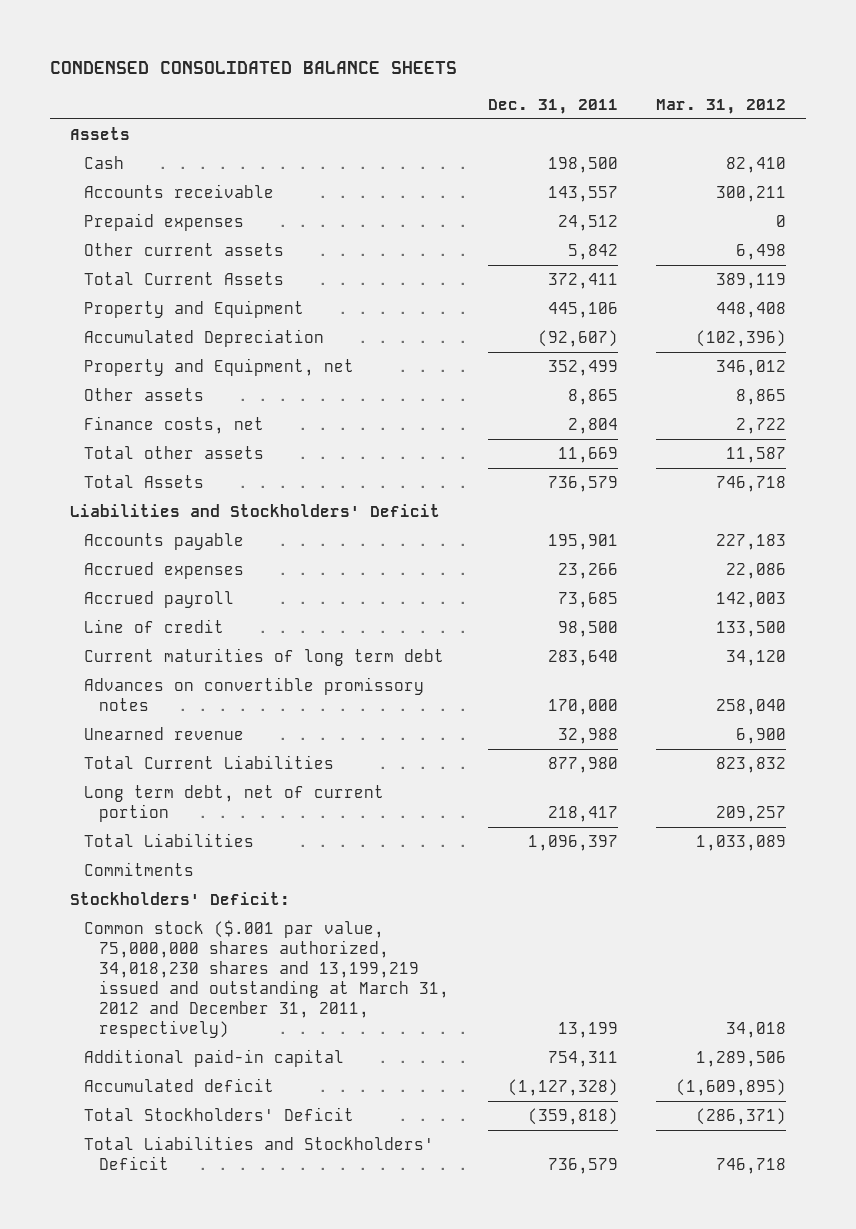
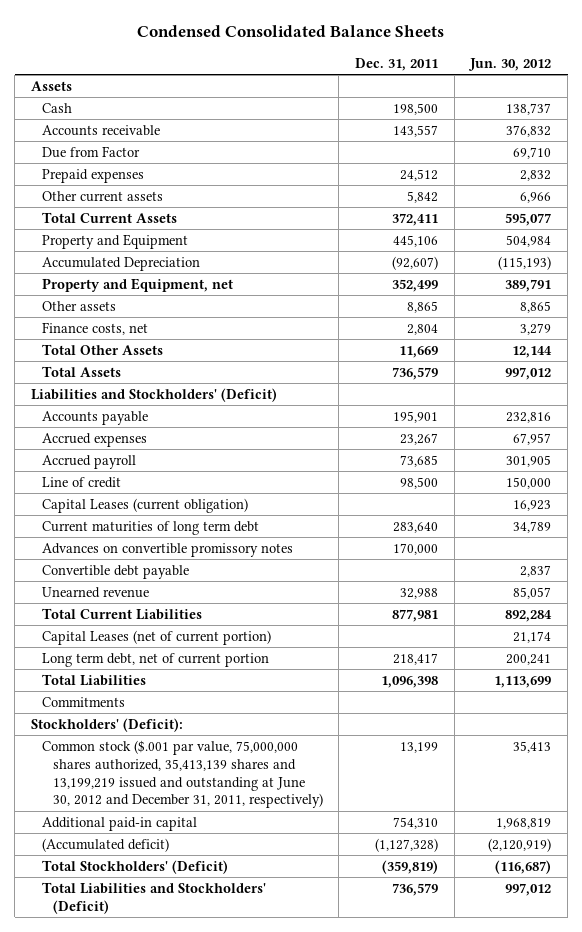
[50,61,458,75] CONDENSED CONSOLIDATED BALANCE SHEETS -> [137,25,445,38] Condensed Consolidated Balance Sheets
[656,98,787,114] Mar. 31, 2012 -> none
none -> [468,57,552,71] Jun. 30, 2012
none -> [41,145,140,158] Due from Factor
[84,445,265,459] Total other assets -> [41,343,163,355] Total Other Assets
[69,503,440,517] Liabilities and Stockholders' Deficit -> [30,387,277,402] Liabilities and Stockholders' (Deficit)
[557,562,618,579] 23,266 -> [400,432,439,445] 23,267
none -> [41,497,248,513] Capital Leases (current obligation)
none -> [41,564,189,579] Convertible debt payable
[547,756,618,773] 877,980 -> [392,608,439,622] 877,981
none -> [41,629,271,645] Capital Leases (net of current portion)
[527,834,618,851] 1,096,397 -> [381,675,439,688] 1,096,398
[69,891,290,905] Stockholders' Deficit: -> [30,717,183,732] Stockholders' (Deficit):
[84,919,449,1038] Common stock ($.001 par value, 75,000,000 shares authorized, 34,018,230 shares and 13,199,219 issued and outstanding at March 31, 2012 and December 31, 2011, respectively) -> [41,739,323,809] Common stock ($.001 par value, 75,000,000 shares authorized, 35,413,139 shares and 13,199,219 issued and outstanding at June 30, 2012 and December 31, 2011, respectively)
[547,1050,618,1067] 754,311 -> [393,816,439,829] 754,310
[84,1077,275,1092] Accumulated deficit -> [41,837,169,852] (Accumulated deficit)
[84,1106,355,1121] Total Stockholders' Deficit -> [41,859,228,874] Total Stockholders' (Deficit)
[527,1107,618,1125] (359,818) -> [382,859,439,874] (359,819)
[84,1135,435,1170] Total Liabilities and Stockholders' Deficit -> [41,881,266,914] Total Liabilities and Stockholders' (Deficit)

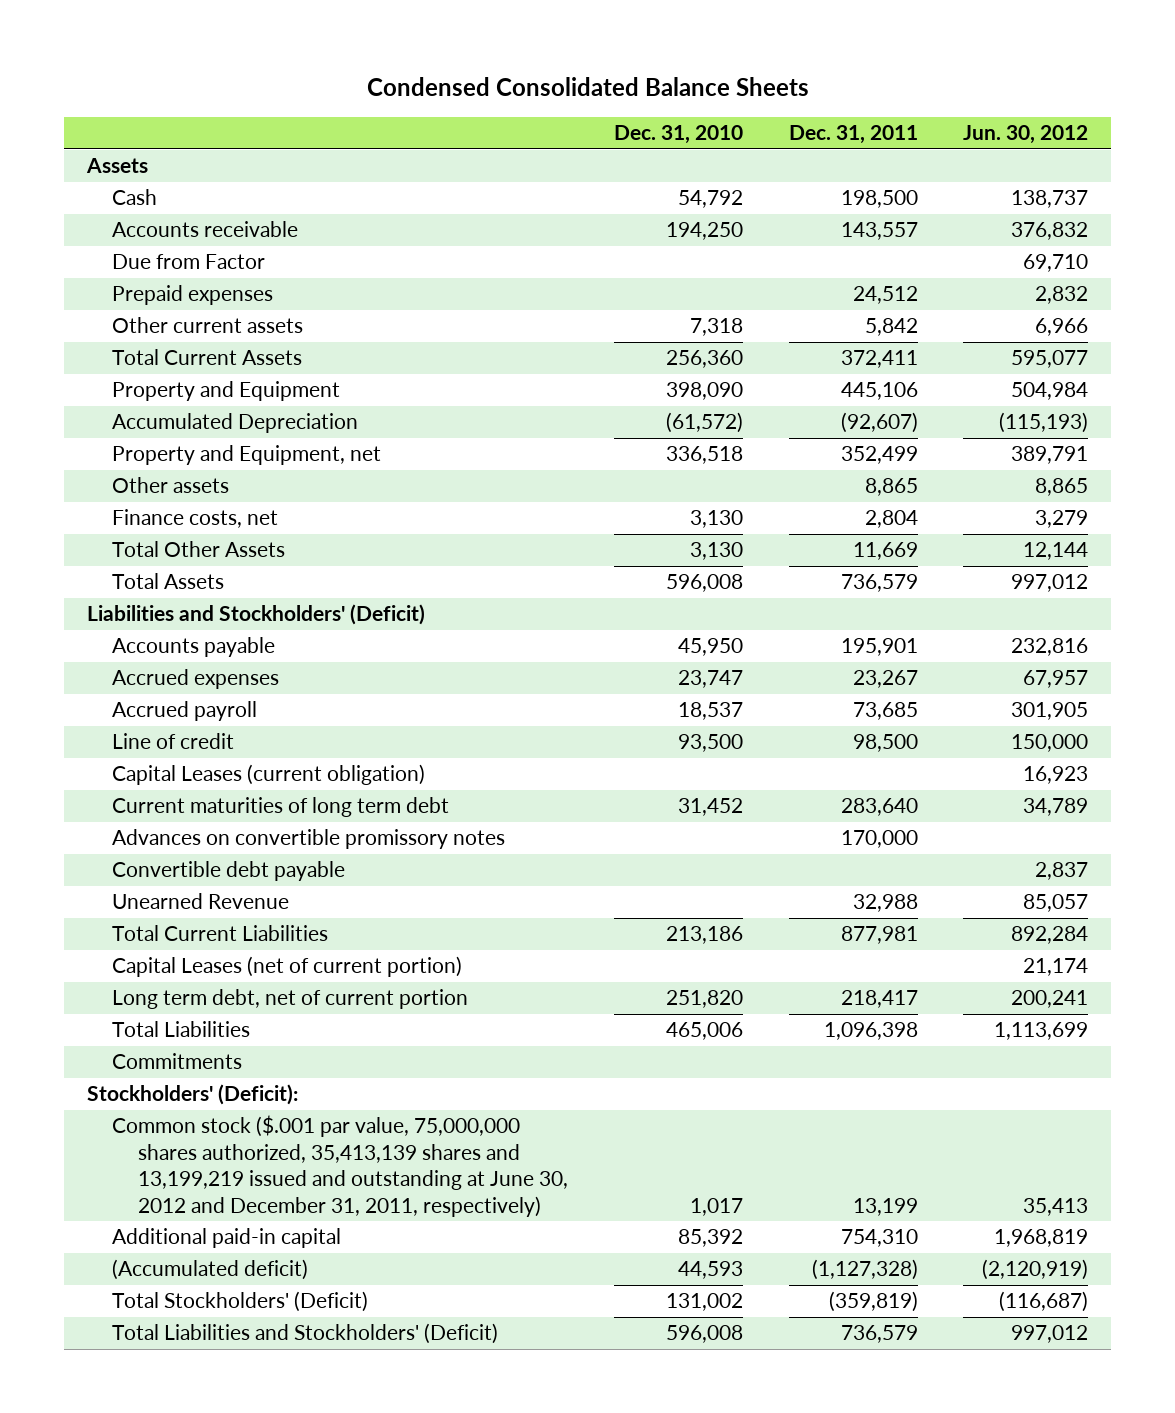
none -> [613,125,743,145] Dec. 31, 2010
[41,586,149,598] Unearned revenue -> [112,893,290,910] Unearned Revenue

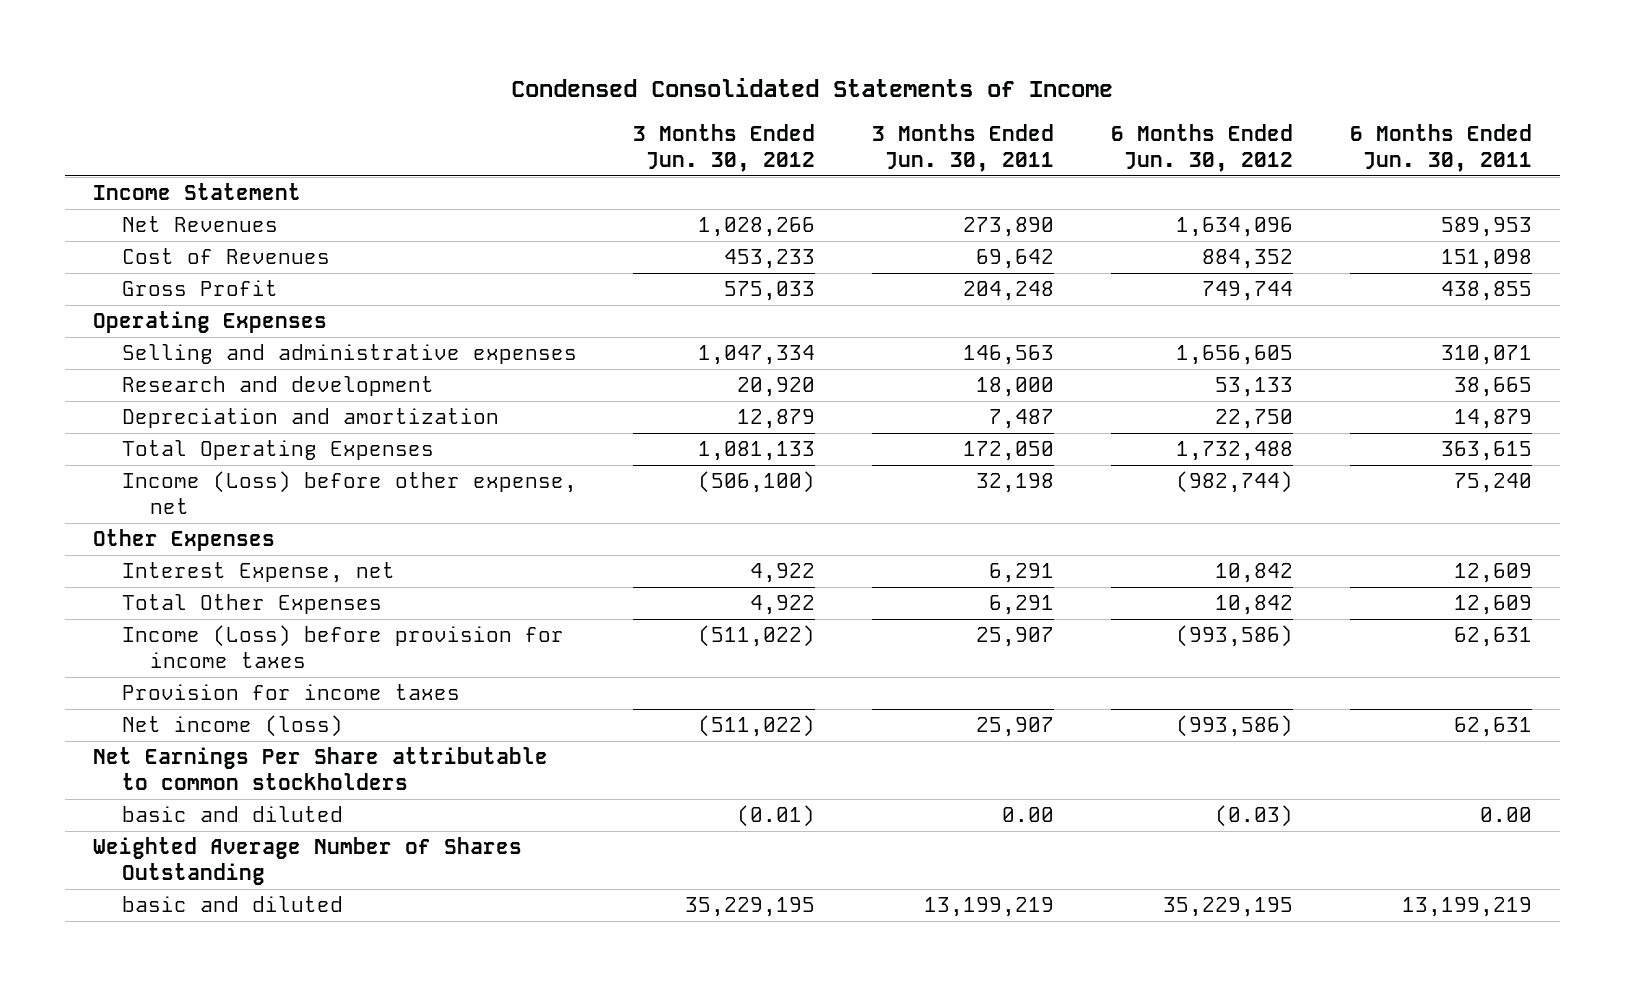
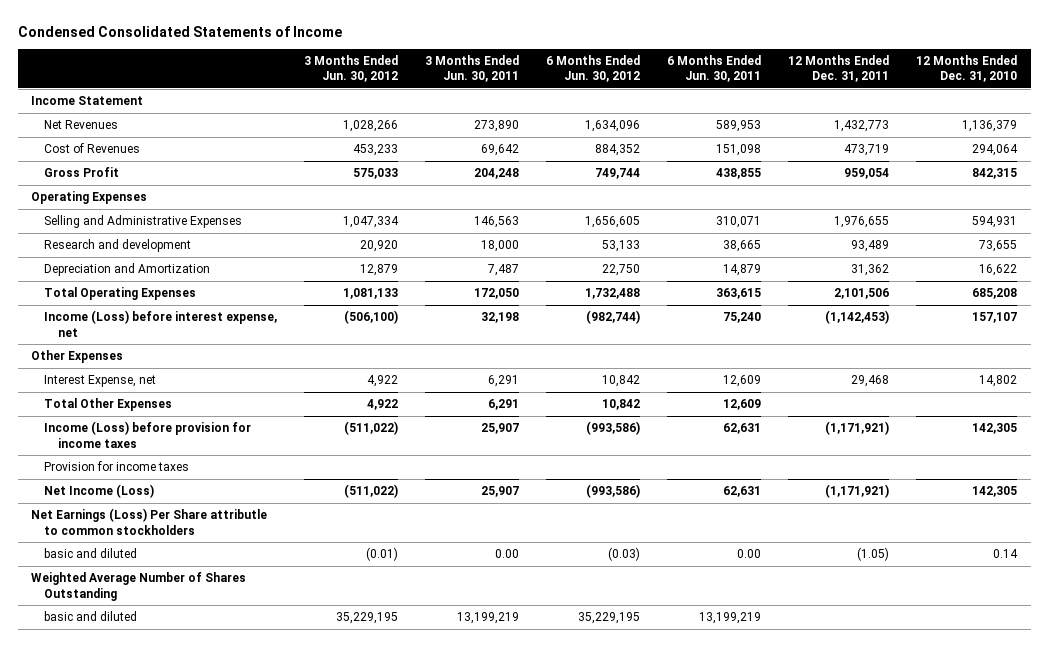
none -> [788,54,890,83] 12 Months Ended Dec. 31, 2011
none -> [916,54,1018,83] 12 Months Ended Dec. 31, 2010
[121,344,577,365] Selling and administrative expenses -> [44,215,243,229] Selling and Administrative Expenses
[121,408,499,429] Depreciation and amortization -> [44,263,211,277] Depreciation and Amortization
[121,471,577,514] Income (Loss) before other expense, net -> [44,310,278,337] Income (Loss) before interest expense, net
[121,715,343,738] Net income (loss) -> [44,484,155,499] Net Income (Loss)
[93,747,549,790] Net Earnings Per Share attributable to common stockholders -> [31,508,268,535] Net Earnings (Loss) Per Share attributle to common stockholders

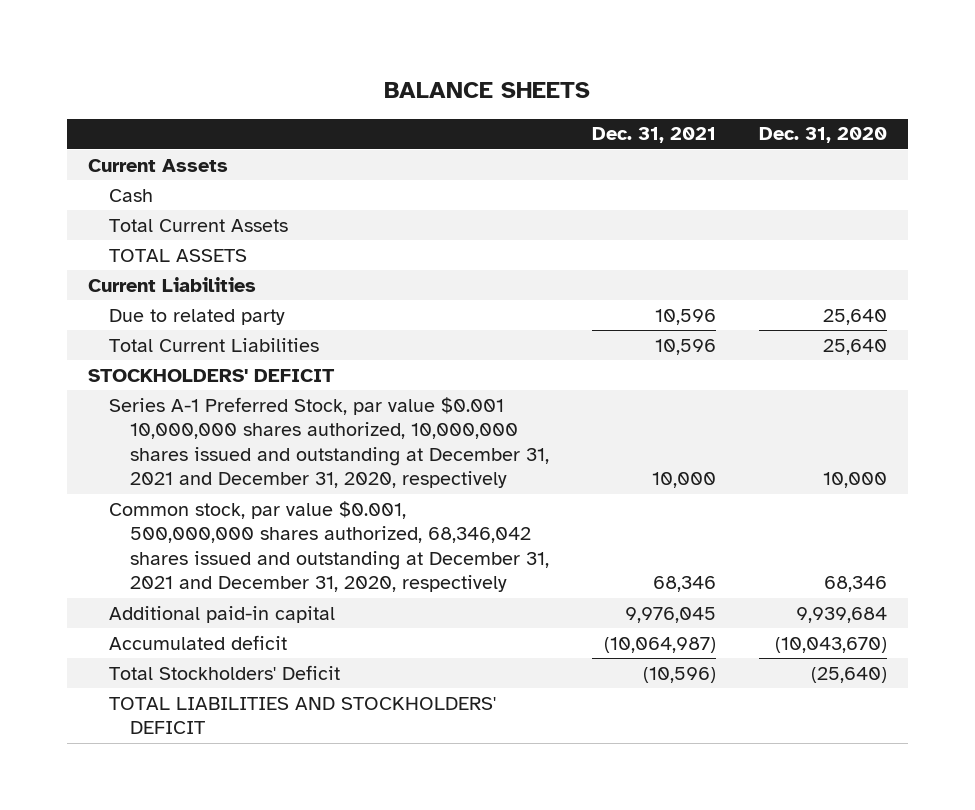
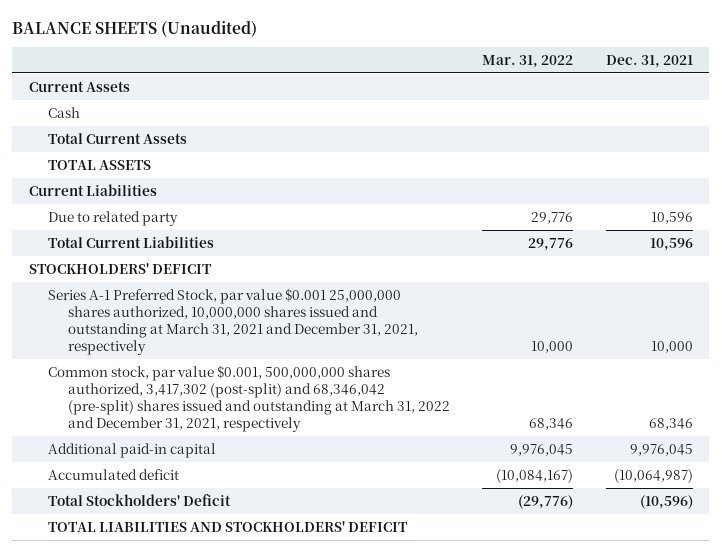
[384,82,591,99] BALANCE SHEETS -> [12,19,258,37] BALANCE SHEETS (Unaudited)
[758,127,887,144] Dec. 31, 2020 -> none
none -> [482,54,574,68] Mar. 31, 2022
[109,396,550,489] Series A-1 Preferred Stock, par value $0.001 10,000,000 shares authorized, 10,000,000 shares issued and outstanding at December 31, 2021 and December 31, 2020, respectively -> [48,287,418,355] Series A-1 Preferred Stock, par value $0.001 25,000,000 shares authorized, 10,000,000 shares issued and outstanding at March 31, 2021 and December 31, 2021, respectively
[109,500,550,593] Common stock, par value $0.001, 500,000,000 shares authorized, 68,346,042 shares issued and outstanding at December 31, 2021 and December 31, 2020, respectively -> [48,364,450,432] Common stock, par value $0.001, 500,000,000 shares authorized, 3,417,302 (post-split) and 68,346,042 (pre-split) shares issued and outstanding at March 31, 2022 and December 31, 2021, respectively

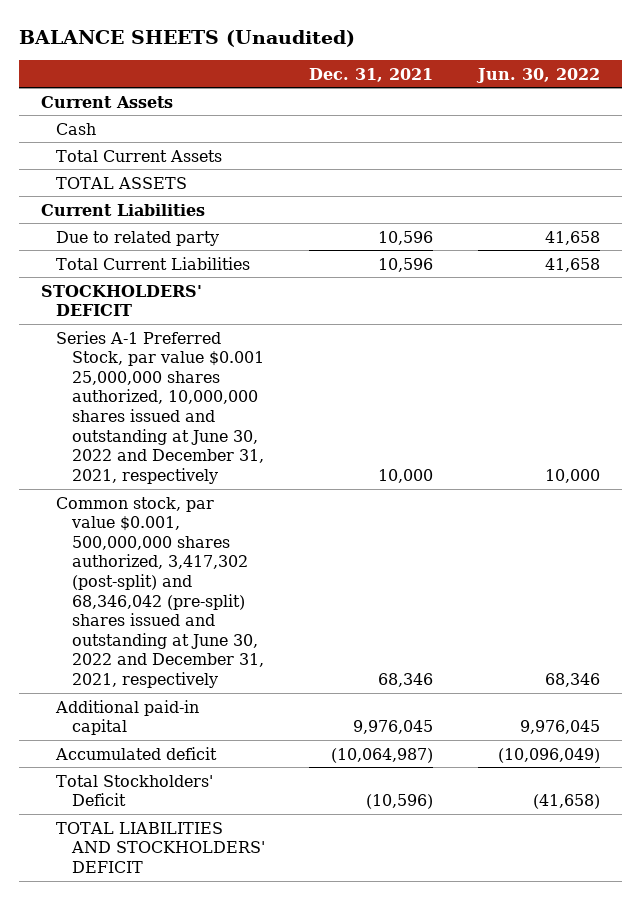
[482,54,574,68] Mar. 31, 2022 -> none
none -> [476,67,601,83] Jun. 30, 2022
[48,287,418,355] Series A-1 Preferred Stock, par value $0.001 25,000,000 shares authorized, 10,000,000 shares issued and outstanding at March 31, 2021 and December 31, 2021, respectively -> [56,330,264,484] Series A-1 Preferred Stock, par value $0.001 25,000,000 shares authorized, 10,000,000 shares issued and outstanding at June 30, 2022 and December 31, 2021, respectively
[48,364,450,432] Common stock, par value $0.001, 500,000,000 shares authorized, 3,417,302 (post-split) and 68,346,042 (pre-split) shares issued and outstanding at March 31, 2022 and December 31, 2021, respectively -> [56,496,264,689] Common stock, par value $0.001, 500,000,000 shares authorized, 3,417,302 (post-split) and 68,346,042 (pre-split) shares issued and outstanding at June 30, 2022 and December 31, 2021, respectively

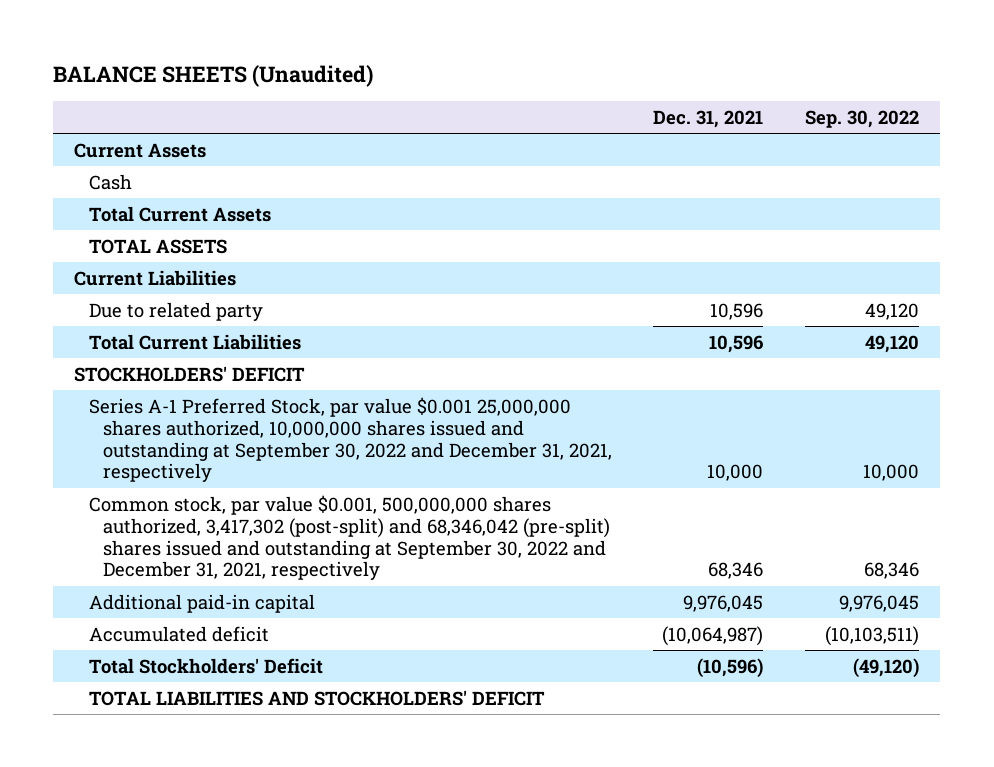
[476,67,601,83] Jun. 30, 2022 -> none
none -> [805,109,920,128] Sep. 30, 2022
[56,330,264,484] Series A-1 Preferred Stock, par value $0.001 25,000,000 shares authorized, 10,000,000 shares issued and outstanding at June 30, 2022 and December 31, 2021, respectively -> [88,396,612,483] Series A-1 Preferred Stock, par value $0.001 25,000,000 shares authorized, 10,000,000 shares issued and outstanding at September 30, 2022 and December 31, 2021, respectively
[56,496,264,689] Common stock, par value $0.001, 500,000,000 shares authorized, 3,417,302 (post-split) and 68,346,042 (pre-split) shares issued and outstanding at June 30, 2022 and December 31, 2021, respectively -> [88,494,610,581] Common stock, par value $0.001, 500,000,000 shares authorized, 3,417,302 (post-split) and 68,346,042 (pre-split) shares issued and outstanding at September 30, 2022 and December 31, 2021, respectively

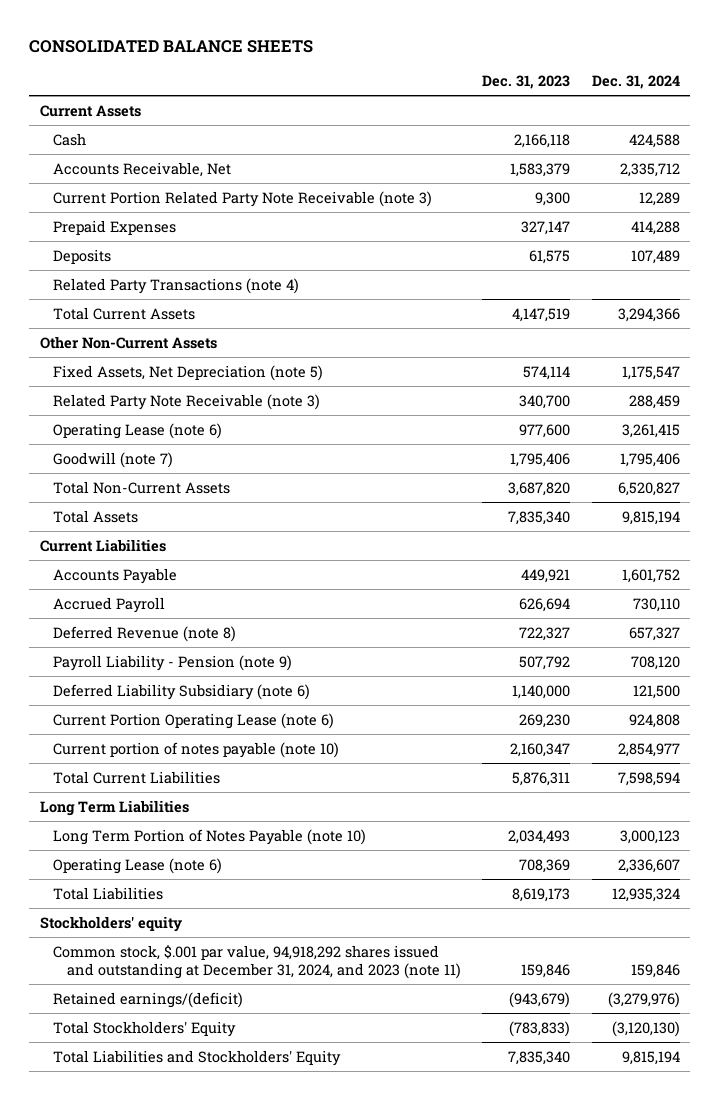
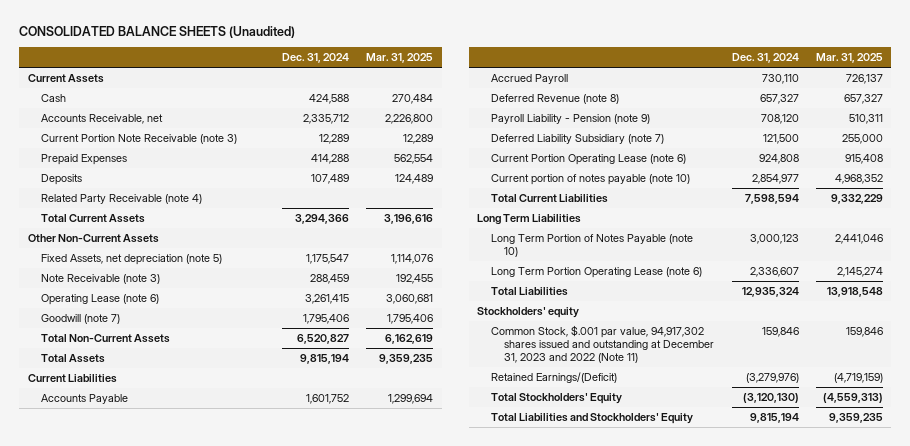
[28,39,313,53] CONSOLIDATED BALANCE SHEETS -> [19,26,296,39] CONSOLIDATED BALANCE SHEETS (Unaudited)
[482,74,571,89] Dec. 31, 2023 -> none
none -> [365,53,433,64] Mar. 31, 2025
[53,161,232,177] Accounts Receivable, Net -> [41,113,164,124] Accounts Receivable, net
[53,190,433,207] Current Portion Related Party Note Receivable (note 3) -> [41,133,238,144] Current Portion Note Receivable (note 3)
[53,277,300,294] Related Party Transactions (note 4) -> [41,193,203,204] Related Party Receivable (note 4)
[53,364,324,381] Fixed Assets, Net Depreciation (note 5) -> [41,253,223,265] Fixed Assets, net depreciation (note 5)
[53,393,321,410] Related Party Note Receivable (note 3) -> [41,273,161,284] Note Receivable (note 3)
[53,683,311,700] Deferred Liability Subsidiary (note 6) -> [490,133,664,144] Deferred Liability Subsidiary (note 7)
[53,857,223,874] Operating Lease (note 6) -> [490,266,702,278] Long Term Portion Operating Lease (note 6)
[53,944,461,980] Common stock, $.001 par value, 94,918,292 shares issued and outstanding at December 31, 2024, and 2023 (note 11) -> [490,324,715,364] Common Stock, $.001 par value, 94,917,302 shares issued and outstanding at December 31, 2023 and 2022 (Note 11)
[53,991,244,1008] Retained earnings/(deficit) -> [490,371,617,383] Retained Earnings/(Deficit)

